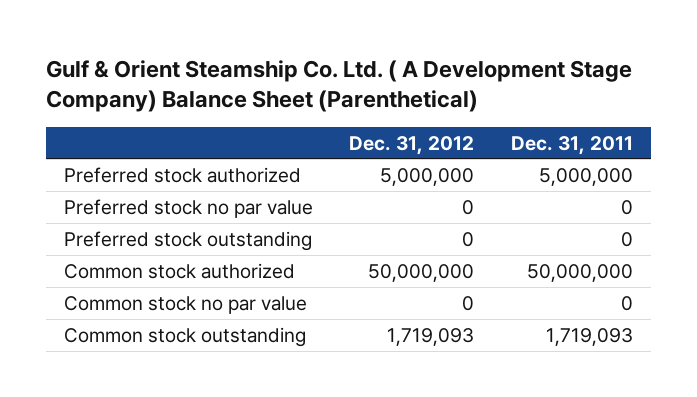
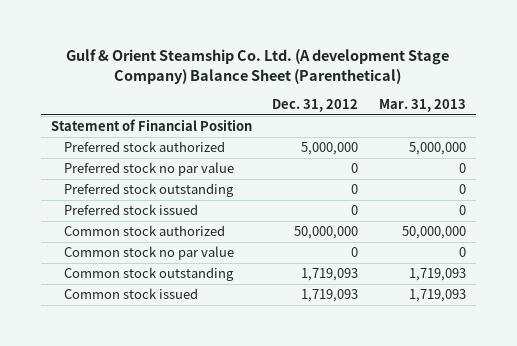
[46,59,633,113] Gulf & Orient Steamship Co. Ltd. ( A Development Stage Company) Balance Sheet (Parenthetical) -> [66,48,450,84] Gulf & Orient Steamship Co. Ltd. (A development Stage Company) Balance Sheet (Parenthetical)
[510,135,633,155] Dec. 31, 2011 -> none
none -> [378,98,466,112] Mar. 31, 2013
none -> [51,119,253,132] Statement of Financial Position
none -> [64,204,199,216] Preferred stock issued
none -> [64,288,199,300] Common stock issued

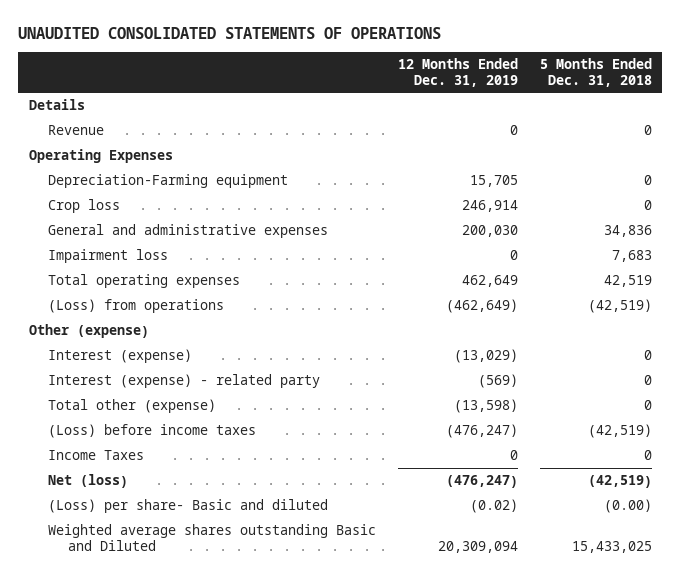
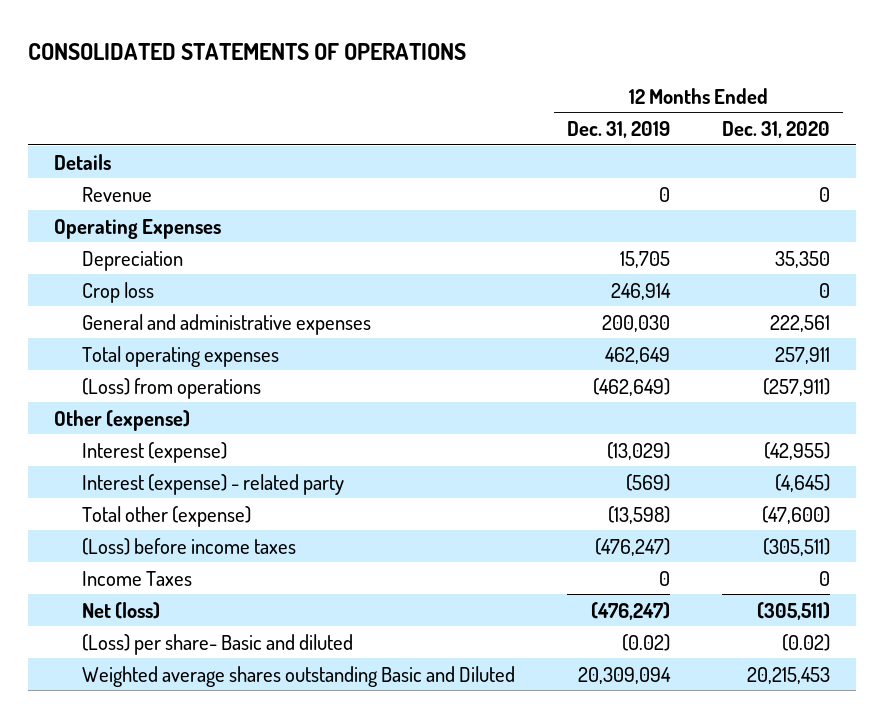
[18,26,442,39] UNAUDITED CONSOLIDATED STATEMENTS OF OPERATIONS -> [28,42,467,60] CONSOLIDATED STATEMENTS OF OPERATIONS
[539,58,652,87] 5 Months Ended Dec. 31, 2018 -> none
none -> [722,121,831,139] Dec. 31, 2020
[48,174,289,189] Depreciation-Farming equipment -> [82,250,184,271] Depreciation
[48,249,169,264] Impairment loss -> none

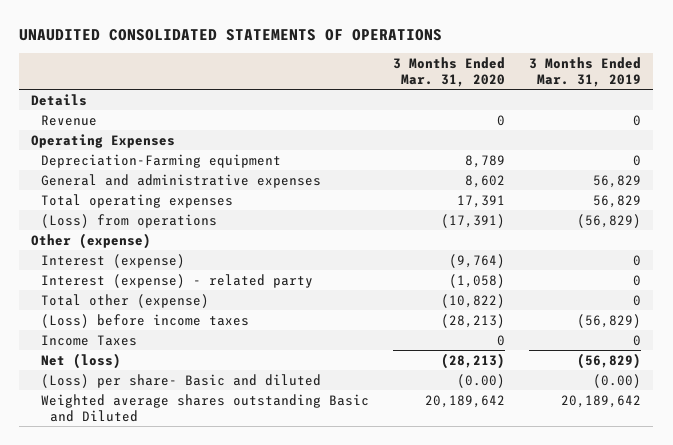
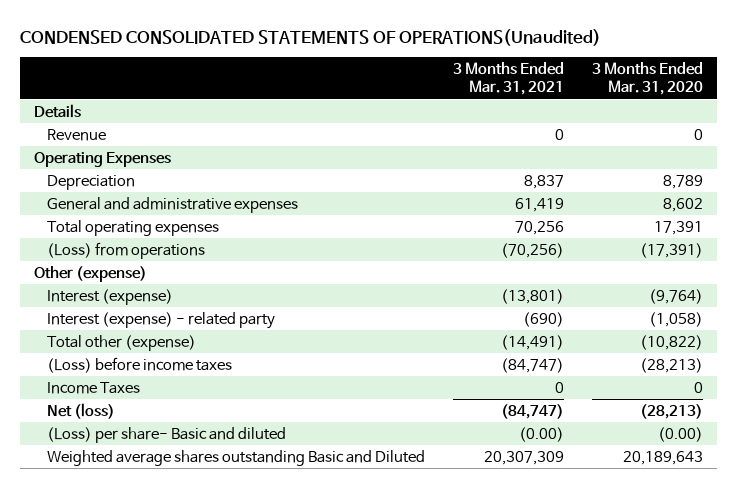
[19,28,443,41] UNAUDITED CONSOLIDATED STATEMENTS OF OPERATIONS -> [20,28,602,46] CONDENSED CONSOLIDATED STATEMENTS OF OPERATIONS(Unaudited)
[529,56,642,87] 3 Months Ended Mar. 31, 2019 -> none
none -> [452,62,564,96] 3 Months Ended Mar. 31, 2021
[40,153,281,168] Depreciation-Farming equipment -> [47,174,136,190] Depreciation
[425,394,506,408] 20,189,642 -> [622,450,703,465] 20,189,643

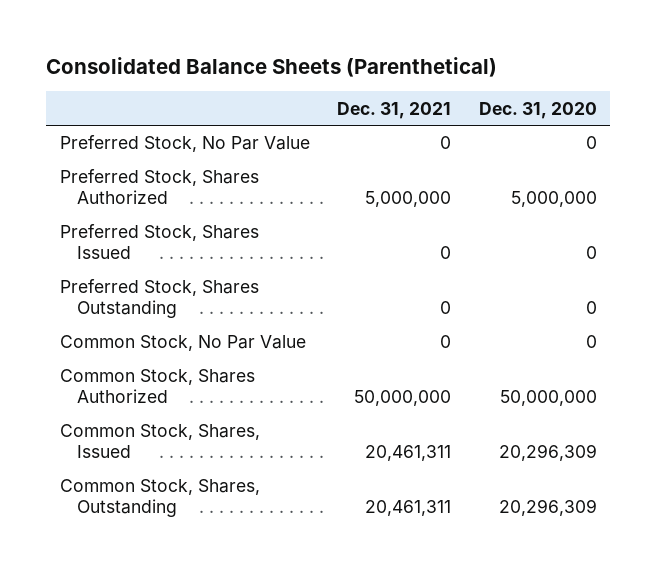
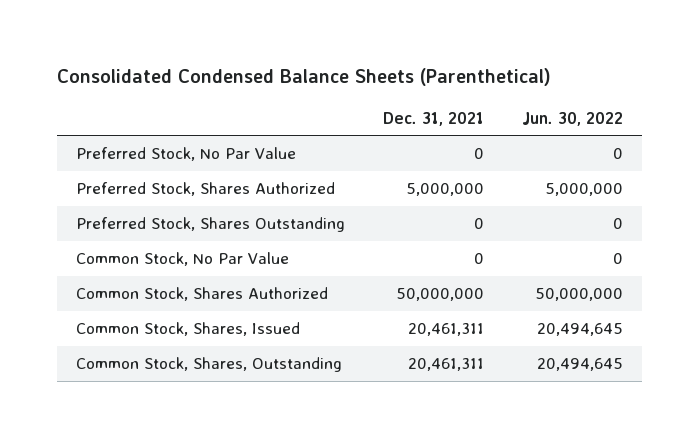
[46,56,498,77] Consolidated Balance Sheets (Parenthetical) -> [56,68,551,87] Consolidated Condensed Balance Sheets (Parenthetical)
[478,101,597,119] Dec. 31, 2020 -> none
none -> [521,111,623,126] Jun. 30, 2022
[60,224,260,260] Preferred Stock, Shares Issued -> none

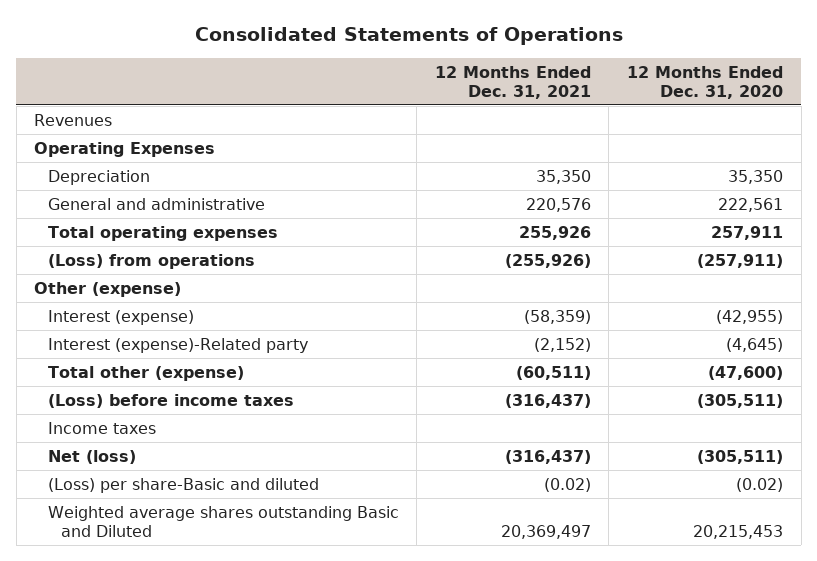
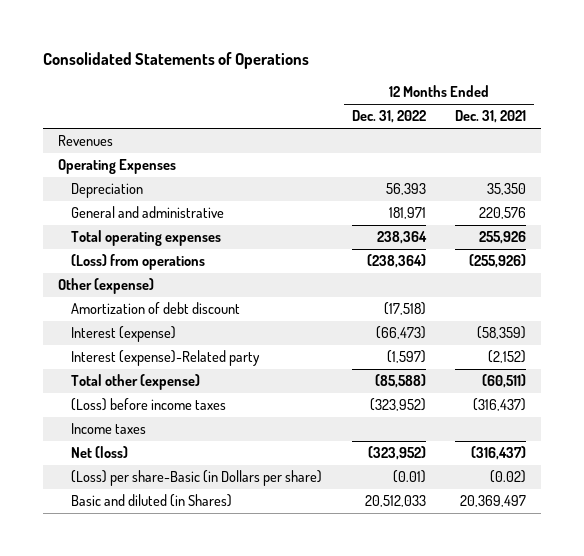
[627,65,784,99] 12 Months Ended Dec. 31, 2020 -> none
none -> [351,110,426,124] Dec. 31, 2022
none -> [71,302,241,315] Amortization of debt discount
[47,478,319,494] (Loss) per share-Basic and diluted -> [71,470,323,487] (Loss) per share-Basic (in Dollars per share)
[47,506,399,537] Weighted average shares outstanding Basic and Diluted -> [71,494,233,508] Basic and diluted (in Shares)

